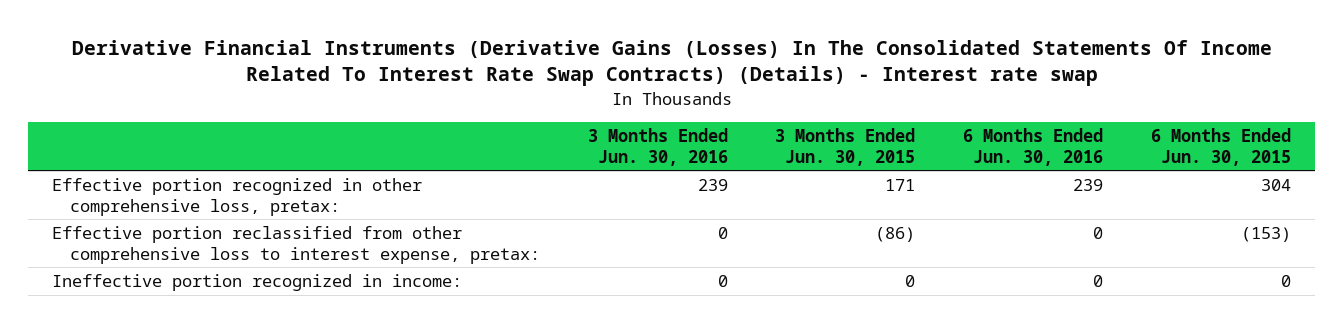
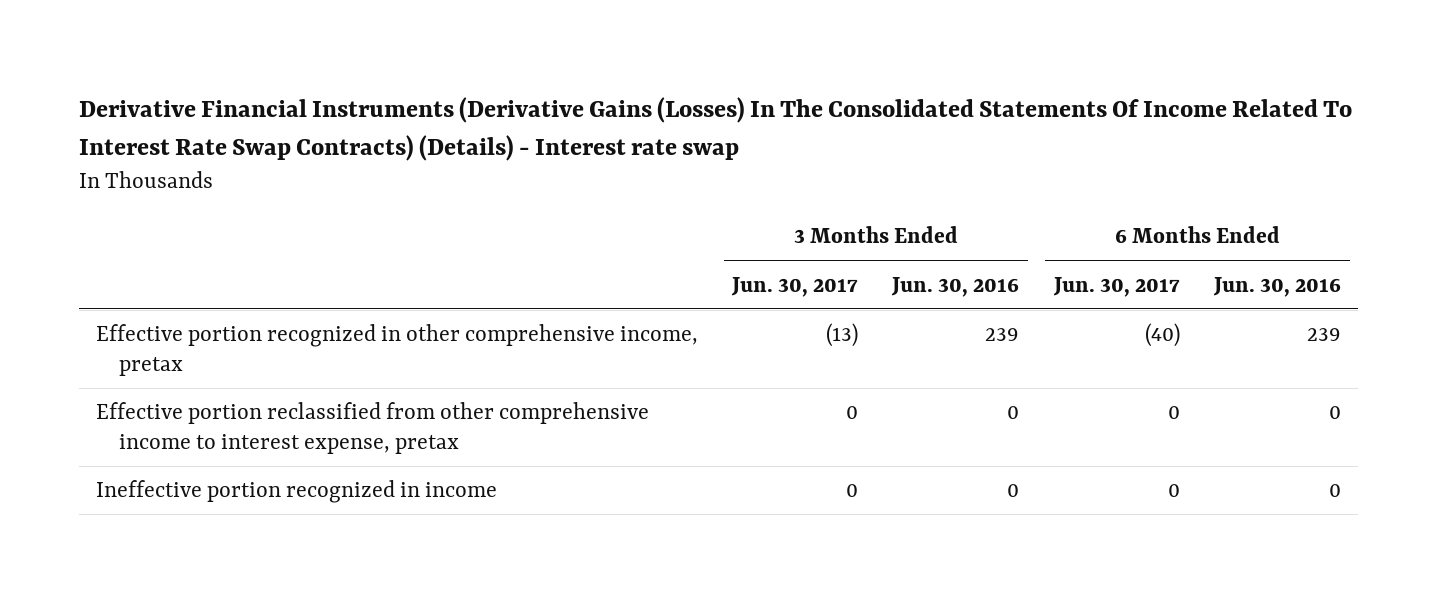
[775,127,916,166] 3 Months Ended Jun. 30, 2015 -> none
[1150,127,1291,166] 6 Months Ended Jun. 30, 2015 -> none
none -> [731,276,859,297] Jun. 30, 2017
none -> [1052,276,1180,297] Jun. 30, 2017
[52,177,423,216] Effective portion recognized in other comprehensive loss, pretax: -> [95,324,698,376] Effective portion recognized in other comprehensive income, pretax
[52,225,540,264] Effective portion reclassified from other comprehensive loss to interest expense, pretax: -> [95,402,649,454] Effective portion reclassified from other comprehensive income to interest expense, pretax
[52,273,463,291] Ineffective portion recognized in income: -> [95,480,497,504] Ineffective portion recognized in income

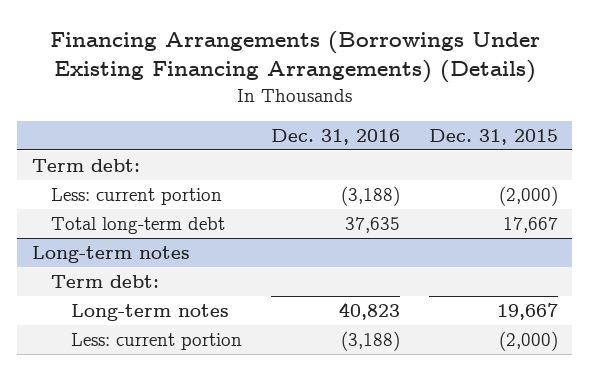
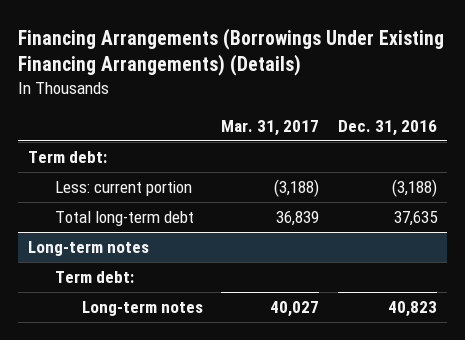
[429,128,559,145] Dec. 31, 2015 -> none
none -> [221,119,320,136] Mar. 31, 2017
[71,333,243,351] Less: current portion -> none

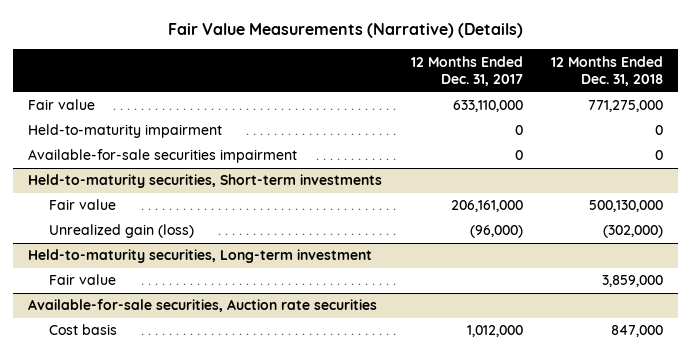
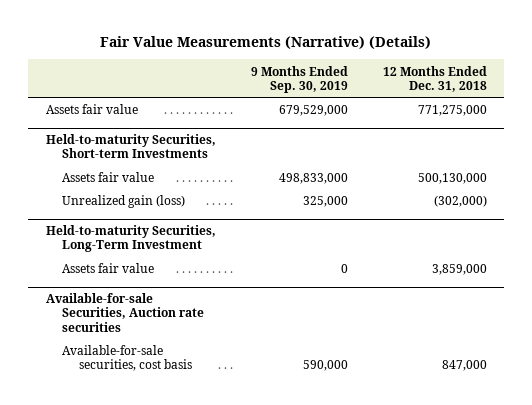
[410,55,523,87] 12 Months Ended Dec. 31, 2017 -> none
none -> [250,65,348,93] 9 Months Ended Sep. 30, 2019
[27,124,222,139] Held-to-maturity impairment -> none
[27,149,297,164] Available-for-sale securities impairment -> none
[27,99,95,111] Fair value -> [45,104,138,115] Assets fair value
[27,174,382,189] Held-to-maturity securities, Short-term investments -> [45,134,216,159] Held-to-maturity Securities, Short-term Investments
[49,199,117,211] Fair value -> [62,172,155,183] Assets fair value
[27,249,372,264] Held-to-maturity securities, Long-term investment -> [45,225,216,253] Held-to-maturity Securities, Long-Term Investment
[49,274,117,286] Fair value -> [62,263,155,274] Assets fair value
[27,299,377,313] Available-for-sale securities, Auction rate securities -> [45,293,205,332] Available-for-sale Securities, Auction rate securities
[49,324,118,336] Cost basis -> [62,345,193,372] Available-for-sale securities, cost basis

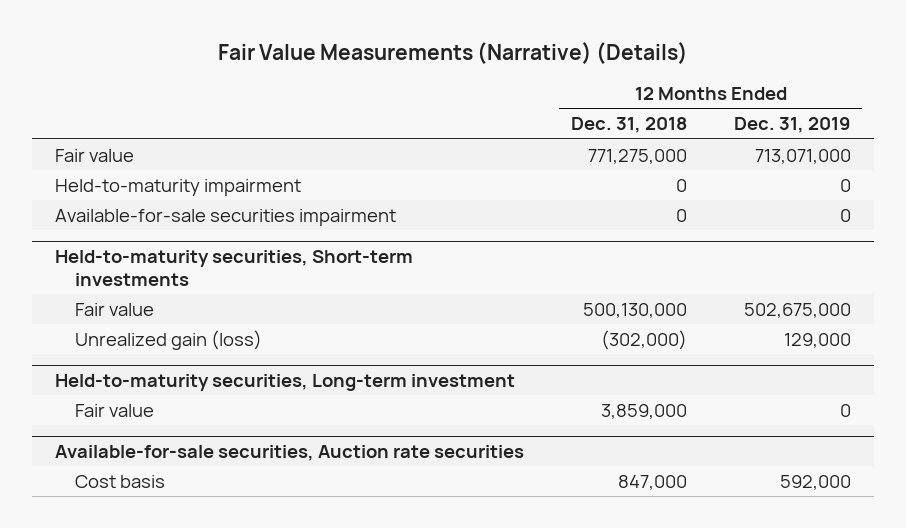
[250,65,348,93] 9 Months Ended Sep. 30, 2019 -> none
none -> [733,117,851,134] Dec. 31, 2019
[45,104,138,115] Assets fair value -> [55,148,135,162] Fair value
none -> [55,178,302,196] Held-to-maturity impairment
none -> [55,208,397,226] Available-for-sale securities impairment
[45,134,216,159] Held-to-maturity Securities, Short-term Investments -> [55,250,414,286] Held-to-maturity securities, Short-term investments
[62,172,155,183] Assets fair value -> [75,302,155,316] Fair value
[45,225,216,253] Held-to-maturity Securities, Long-Term Investment -> [55,374,516,392] Held-to-maturity securities, Long-term investment
[62,263,155,274] Assets fair value -> [75,403,155,417] Fair value
[45,293,205,332] Available-for-sale Securities, Auction rate securities -> [55,445,525,462] Available-for-sale securities, Auction rate securities
[62,345,193,372] Available-for-sale securities, cost basis -> [75,474,166,488] Cost basis

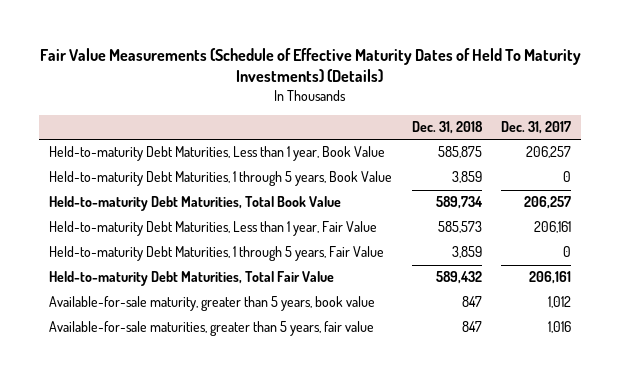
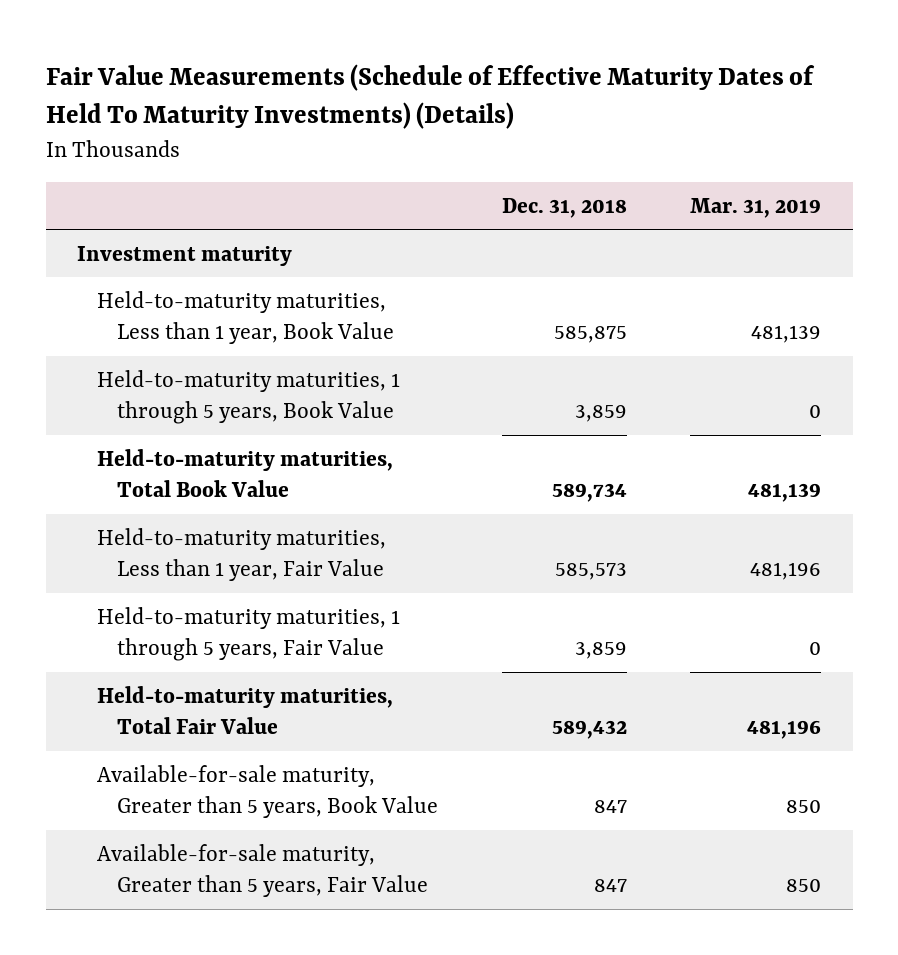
[501,120,572,134] Dec. 31, 2017 -> none
none -> [689,197,821,218] Mar. 31, 2019
none -> [77,245,293,266] Investment maturity
[48,146,385,162] Held-to-maturity Debt Maturities, Less than 1 year, Book Value -> [97,290,395,345] Held-to-maturity maturities, Less than 1 year, Book Value
[48,171,392,187] Held-to-maturity Debt Maturities, 1 through 5 years, Book Value -> [97,369,401,425] Held-to-maturity maturities, 1 through 5 years, Book Value
[48,196,341,212] Held-to-maturity Debt Maturities, Total Book Value -> [97,448,394,498] Held-to-maturity maturities, Total Book Value
[48,221,377,237] Held-to-maturity Debt Maturities, Less than 1 year, Fair Value -> [97,527,387,582] Held-to-maturity maturities, Less than 1 year, Fair Value
[48,246,384,262] Held-to-maturity Debt Maturities, 1 through 5 years, Fair Value -> [97,606,401,662] Held-to-maturity maturities, 1 through 5 years, Fair Value
[48,271,334,287] Held-to-maturity Debt Maturities, Total Fair Value -> [97,685,394,735] Held-to-maturity maturities, Total Fair Value
[48,296,375,312] Available-for-sale maturity, greater than 5 years, book value -> [97,764,439,819] Available-for-sale maturity, Greater than 5 years, Book Value
[48,321,374,337] Available-for-sale maturities, greater than 5 years, fair value -> [97,843,429,898] Available-for-sale maturity, Greater than 5 years, Fair Value

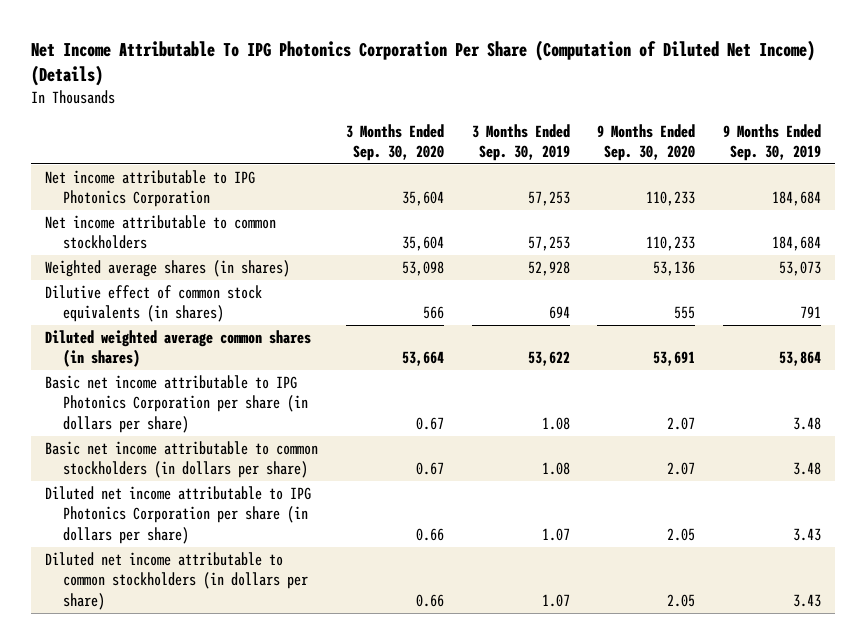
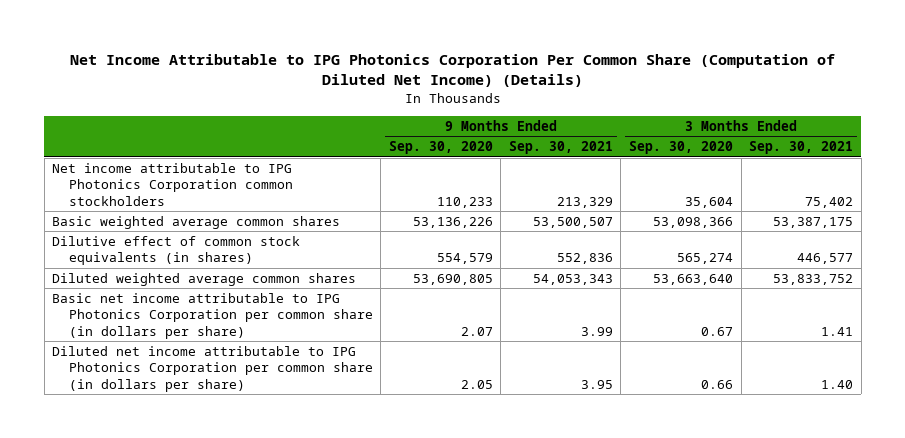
[31,40,816,86] Net Income Attributable To IPG Photonics Corporation Per Share (Computation of Diluted Net Income) (Details) -> [69,53,835,88] Net Income Attributable to IPG Photonics Corporation Per Common Share (Computation of Diluted Net Income) (Details)
[471,123,570,162] 3 Months Ended Sep. 30, 2019 -> none
[723,123,822,162] 9 Months Ended Sep. 30, 2019 -> none
none -> [508,141,613,155] Sep. 30, 2021
none -> [749,141,854,155] Sep. 30, 2021
[44,214,276,250] Net income attributable to common stockholders -> none
[44,440,318,479] Basic net income attributable to common stockholders (in dollars per share) -> none
[44,551,309,610] Diluted net income attributable to common stockholders (in dollars per share) -> none
[44,169,255,208] Net income attributable to IPG Photonics Corporation -> [52,162,293,206] Net income attributable to IPG Photonics Corporation common stockholders
[44,259,290,277] Weighted average shares (in shares) -> [52,215,341,229] Basic weighted average common shares
[401,260,444,276] 53,098 -> [652,216,733,228] 53,098,366
[653,260,696,276] 53,136 -> [412,216,493,228] 53,136,226
[422,306,444,320] 566 -> [676,253,733,265] 565,274
[674,306,696,320] 555 -> [436,253,493,265] 554,579
[44,329,311,368] Diluted weighted average common shares (in shares) -> [52,272,357,286] Diluted weighted average common shares
[401,351,444,367] 53,664 -> [652,273,733,285] 53,663,640
[653,351,696,367] 53,691 -> [412,273,493,285] 53,690,805
[44,374,309,433] Basic net income attributable to IPG Photonics Corporation per share (in dollars per share) -> [52,292,373,339] Basic net income attributable to IPG Photonics Corporation per common share (in dollars per share)
[44,485,311,544] Diluted net income attributable to IPG Photonics Corporation per share (in dollars per share) -> [52,345,373,392] Diluted net income attributable to IPG Photonics Corporation per common share (in dollars per share)

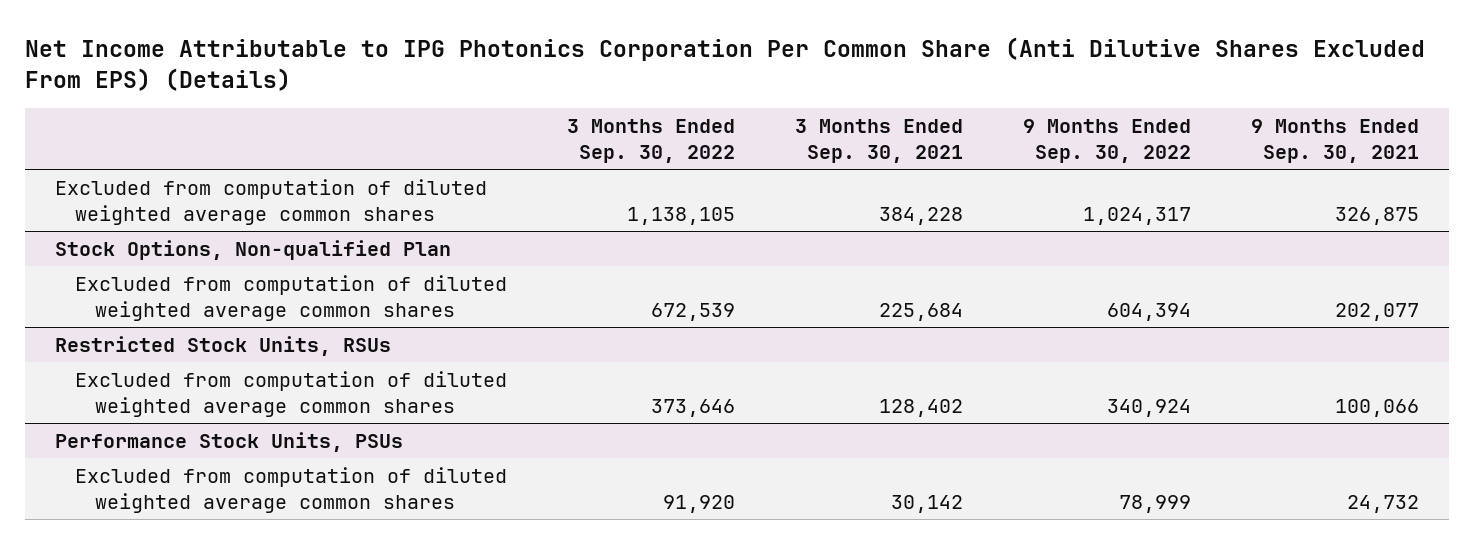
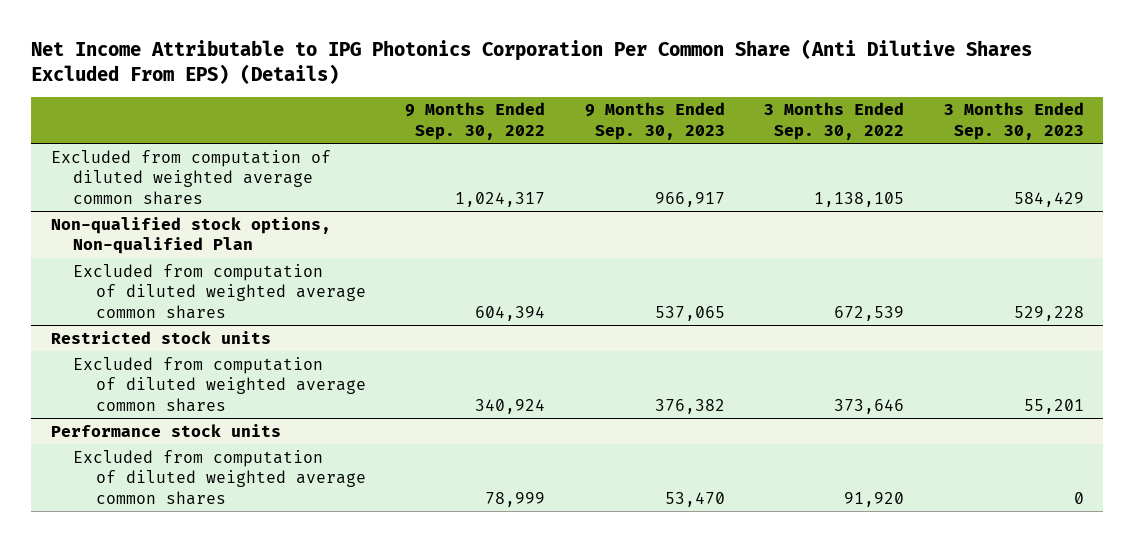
[795,119,964,164] 3 Months Ended Sep. 30, 2021 -> none
[1250,119,1419,164] 9 Months Ended Sep. 30, 2021 -> none
none -> [584,102,725,140] 9 Months Ended Sep. 30, 2023
none -> [943,102,1084,140] 3 Months Ended Sep. 30, 2023
[55,239,452,260] Stock Options, Non-qualified Plan -> [50,216,331,255] Non-qualified stock options, Non-qualified Plan
[55,335,392,356] Restricted Stock Units, RSUs -> [50,330,271,344] Restricted stock units
[55,431,404,452] Performance Stock Units, PSUs -> [50,423,281,437] Performance stock units

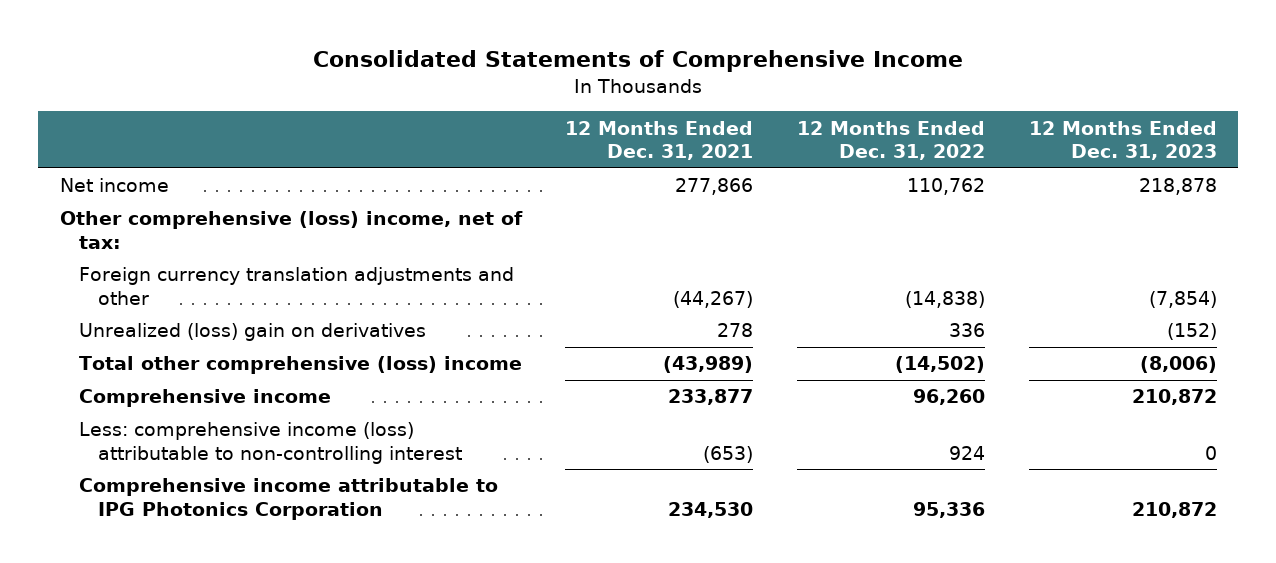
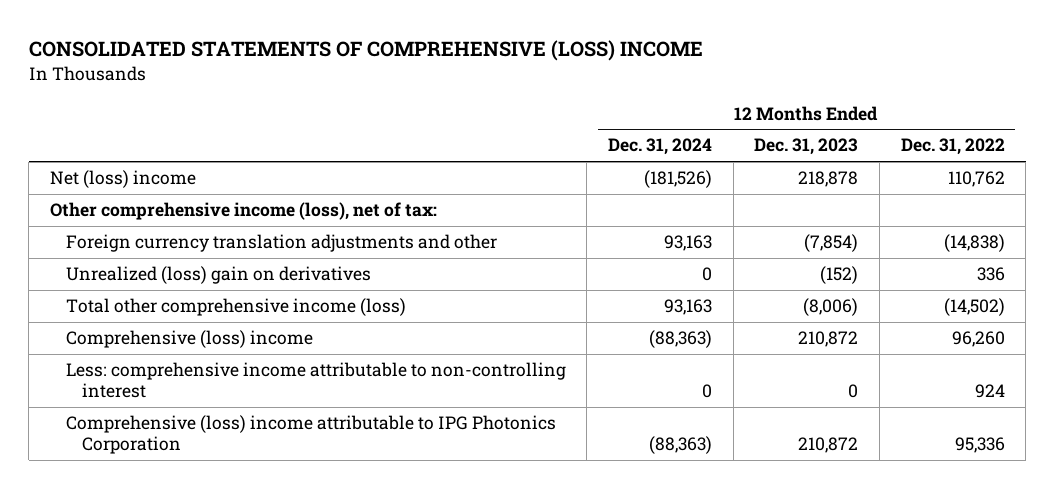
[313,50,964,73] Consolidated Statements of Comprehensive Income -> [28,40,703,62] CONSOLIDATED STATEMENTS OF COMPREHENSIVE (LOSS) INCOME
[565,120,754,161] 12 Months Ended Dec. 31, 2021 -> none
none -> [608,138,713,156] Dec. 31, 2024
[59,178,169,193] Net income -> [49,170,196,189] Net (loss) income
[59,211,523,249] Other comprehensive (loss) income, net of tax: -> [49,202,437,221] Other comprehensive income (loss), net of tax:
[78,356,522,375] Total other comprehensive (loss) income -> [65,298,406,317] Total other comprehensive income (loss)
[78,389,331,408] Comprehensive income -> [65,330,313,349] Comprehensive (loss) income
[78,422,463,464] Less: comprehensive income (loss) attributable to non-controlling interest -> [65,362,566,399] Less: comprehensive income attributable to non-controlling interest
[78,478,498,520] Comprehensive income attributable to IPG Photonics Corporation -> [65,415,556,455] Comprehensive (loss) income attributable to IPG Photonics Corporation

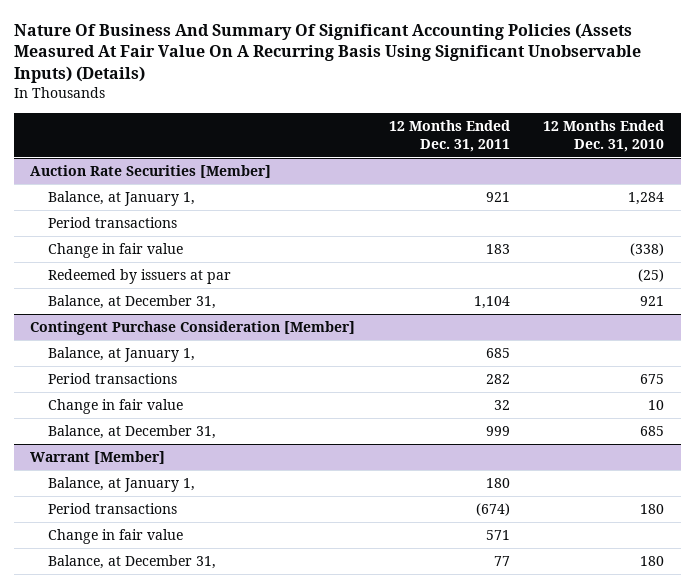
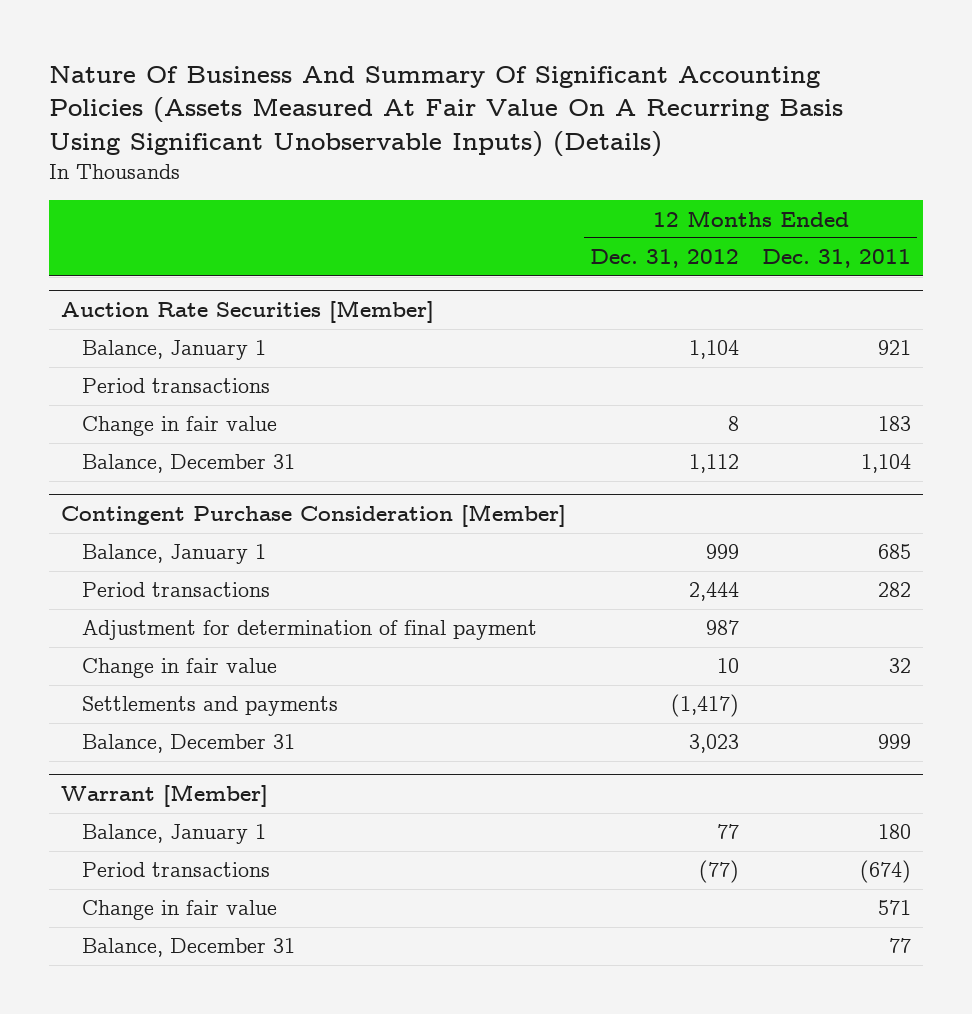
[543,119,665,152] 12 Months Ended Dec. 31, 2010 -> none
none -> [589,249,739,269] Dec. 31, 2012
[48,191,196,207] Balance, at January 1, -> [82,340,267,361] Balance, January 1
[48,269,232,285] Redeemed by issuers at par -> none
[48,295,217,310] Balance, at December 31, -> [82,454,296,474] Balance, December 31
[48,347,196,363] Balance, at January 1, -> [82,544,267,565] Balance, January 1
none -> [82,620,538,641] Adjustment for determination of final payment
none -> [82,696,339,717] Settlements and payments
[48,425,217,440] Balance, at December 31, -> [82,734,296,754] Balance, December 31
[48,477,196,493] Balance, at January 1, -> [82,824,267,845] Balance, January 1
[48,555,217,570] Balance, at December 31, -> [82,938,296,958] Balance, December 31

